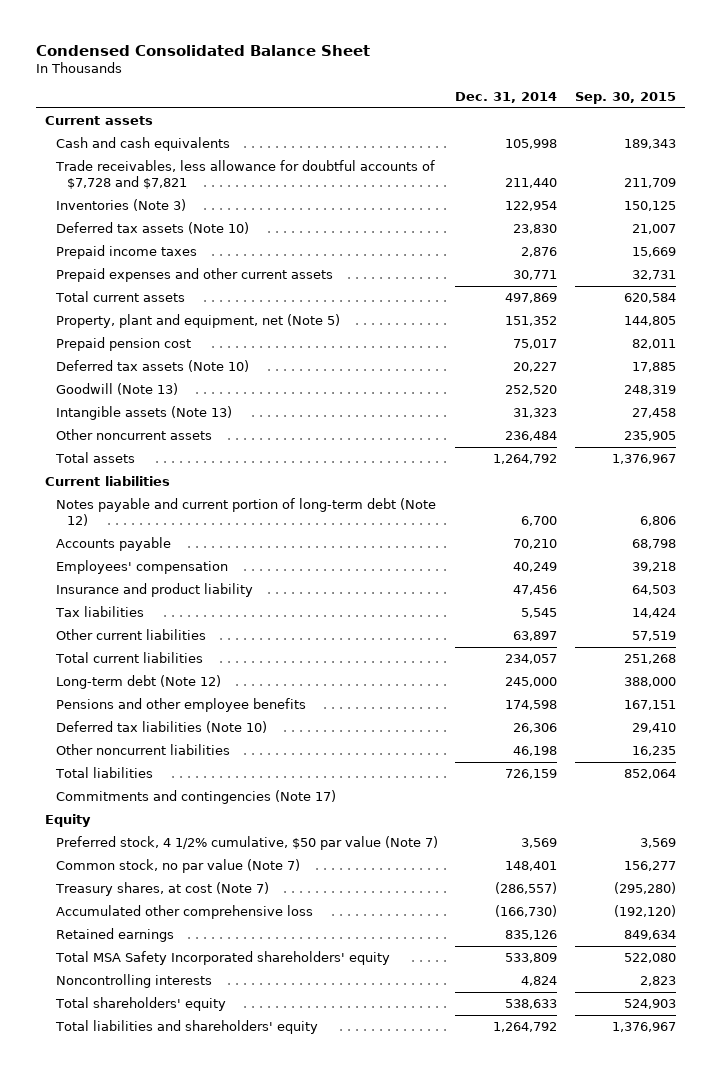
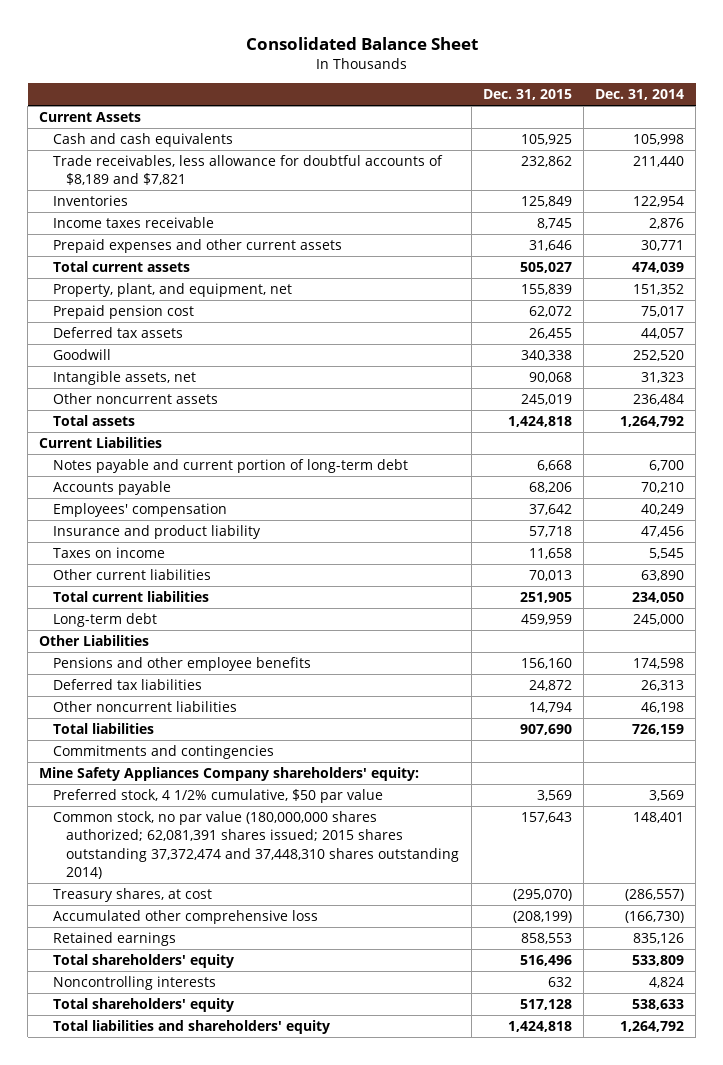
[36,44,371,56] Condensed Consolidated Balance Sheet -> [245,36,478,50] Consolidated Balance Sheet
[574,92,676,105] Sep. 30, 2015 -> none
none -> [482,89,572,101] Dec. 31, 2015
[44,116,153,126] Current assets -> [39,112,142,123] Current Assets
[55,222,249,235] Deferred tax assets (Note 10) -> none
[54,160,435,190] Trade receivables, less allowance for doubtful accounts of $7,728 and $7,821 -> [52,155,443,186] Trade receivables, less allowance for doubtful accounts of $8,189 and $7,821
[55,199,186,212] Inventories (Note 3) -> [52,195,128,207] Inventories
[55,245,197,260] Prepaid income taxes -> [52,217,214,229] Income taxes receivable
[505,293,558,304] 497,869 -> [631,262,684,274] 474,039
[55,314,340,329] Property, plant and equipment, net (Note 5) -> [52,283,292,298] Property, plant, and equipment, net
[55,360,249,373] Deferred tax assets (Note 10) -> [52,327,183,339] Deferred tax assets
[513,362,558,373] 20,227 -> [640,328,684,340] 44,057
[55,383,178,396] Goodwill (Note 13) -> [52,349,111,361] Goodwill
[55,406,232,421] Intangible assets (Note 13) -> [52,371,196,386] Intangible assets, net
[44,476,170,487] Current liabilities -> [39,437,163,449] Current Liabilities
[55,498,436,527] Notes payable and current portion of long-term debt (Note 12) -> [52,459,408,474] Notes payable and current portion of long-term debt
[54,606,144,618] Tax liabilities -> [52,547,165,559] Taxes on income
[513,631,558,642] 63,897 -> [640,570,684,582] 63,890
[505,654,558,665] 234,057 -> [631,592,684,604] 234,050
[55,675,221,690] Long-term debt (Note 12) -> [52,613,157,628] Long-term debt
none -> [39,635,150,647] Other Liabilities
[55,721,267,734] Deferred tax liabilities (Note 10) -> [52,679,202,691] Deferred tax liabilities
[513,723,558,734] 26,306 -> [640,680,684,692] 26,313
[55,790,336,805] Commitments and contingencies (Note 17) -> [52,745,274,760] Commitments and contingencies
[44,814,91,828] Equity -> [39,767,420,782] Mine Safety Appliances Company shareholders' equity:
[55,836,438,851] Preferred stock, 4 1/2% cumulative, $50 par value (Note 7) -> [52,789,383,804] Preferred stock, 4 1/2% cumulative, $50 par value
[55,859,300,874] Common stock, no par value (Note 7) -> [52,811,460,880] Common stock, no par value (180,000,000 shares authorized; 62,081,391 shares issued; 2015 shares outstanding 37,372,474 and 37,448,310 shares outstanding 2014)
[54,882,269,897] Treasury shares, at cost (Note 7) -> [52,888,212,903] Treasury shares, at cost
[54,951,390,966] Total MSA Safety Incorporated shareholders' equity -> [52,954,234,969] Total shareholders' equity

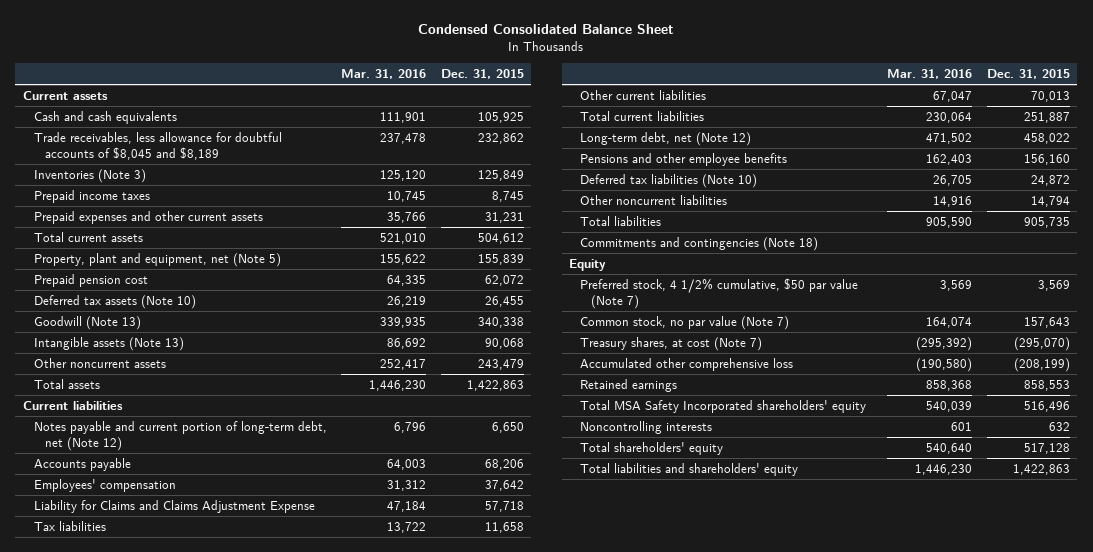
[245,36,478,50] Consolidated Balance Sheet -> [418,24,675,35] Condensed Consolidated Balance Sheet
[594,89,684,101] Dec. 31, 2014 -> none
none -> [341,68,427,79] Mar. 31, 2016
[39,112,142,123] Current Assets -> [22,90,108,100] Current assets
[52,155,443,186] Trade receivables, less allowance for doubtful accounts of $8,189 and $7,821 -> [33,131,282,160] Trade receivables, less allowance for doubtful accounts of $8,045 and $8,189
[52,195,128,207] Inventories -> [33,168,146,183] Inventories (Note 3)
[52,217,214,229] Income taxes receivable -> [33,189,150,203] Prepaid income taxes
[528,240,572,252] 31,646 -> [484,211,524,223] 31,231
[519,262,572,274] 505,027 -> [477,232,524,244] 504,612
[52,283,292,298] Property, plant, and equipment, net -> [33,252,281,267] Property, plant and equipment, net (Note 5)
[52,327,183,339] Deferred tax assets -> [33,294,196,309] Deferred tax assets (Note 10)
[52,349,111,361] Goodwill -> [33,315,141,330] Goodwill (Note 13)
[52,371,196,386] Intangible assets, net -> [33,336,184,351] Intangible assets (Note 13)
[520,394,572,406] 245,019 -> [477,358,524,370] 243,479
[507,416,572,428] 1,424,818 -> [466,379,524,391] 1,422,863
[39,437,163,449] Current Liabilities -> [22,400,123,410] Current liabilities
[52,459,408,474] Notes payable and current portion of long-term debt -> [33,420,327,451] Notes payable and current portion of long-term debt, net (Note 12)
[536,460,572,472] 6,668 -> [491,421,524,433] 6,650
[52,525,261,540] Insurance and product liability -> [33,499,315,513] Liability for Claims and Claims Adjustment Expense
[52,547,165,559] Taxes on income -> [33,520,106,531] Tax liabilities
[39,635,150,647] Other Liabilities -> none
[519,592,572,604] 251,905 -> [1024,111,1071,123] 251,887
[52,613,157,628] Long-term debt -> [579,131,751,146] Long-term debt, net (Note 12)
[520,614,572,626] 459,959 -> [1024,132,1071,144] 458,022
[52,679,202,691] Deferred tax liabilities -> [579,173,757,188] Deferred tax liabilities (Note 10)
[519,724,572,736] 907,690 -> [1024,216,1071,228] 905,735
[52,745,274,760] Commitments and contingencies -> [579,236,818,251] Commitments and contingencies (Note 18)
[39,767,420,782] Mine Safety Appliances Company shareholders' equity: -> [568,258,606,271] Equity
[52,789,383,804] Preferred stock, 4 1/2% cumulative, $50 par value -> [579,277,858,309] Preferred stock, 4 1/2% cumulative, $50 par value (Note 7)
[52,811,460,880] Common stock, no par value (180,000,000 shares authorized; 62,081,391 shares issued; 2015 shares outstanding 37,372,474 and 37,448,310 shares outstanding 2014) -> [579,315,789,330] Common stock, no par value (Note 7)
[52,888,212,903] Treasury shares, at cost -> [579,336,762,351] Treasury shares, at cost (Note 7)
[52,954,234,969] Total shareholders' equity -> [579,399,866,413] Total MSA Safety Incorporated shareholders' equity
[507,1021,572,1033] 1,424,818 -> [1013,463,1071,475] 1,422,863

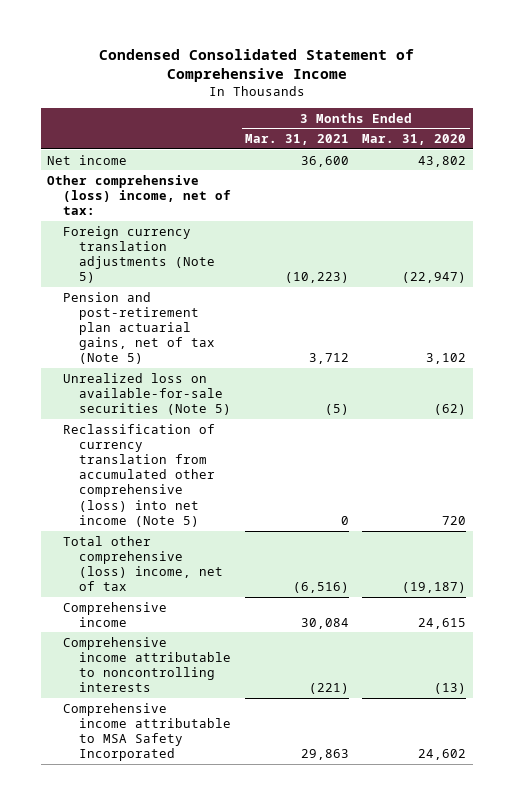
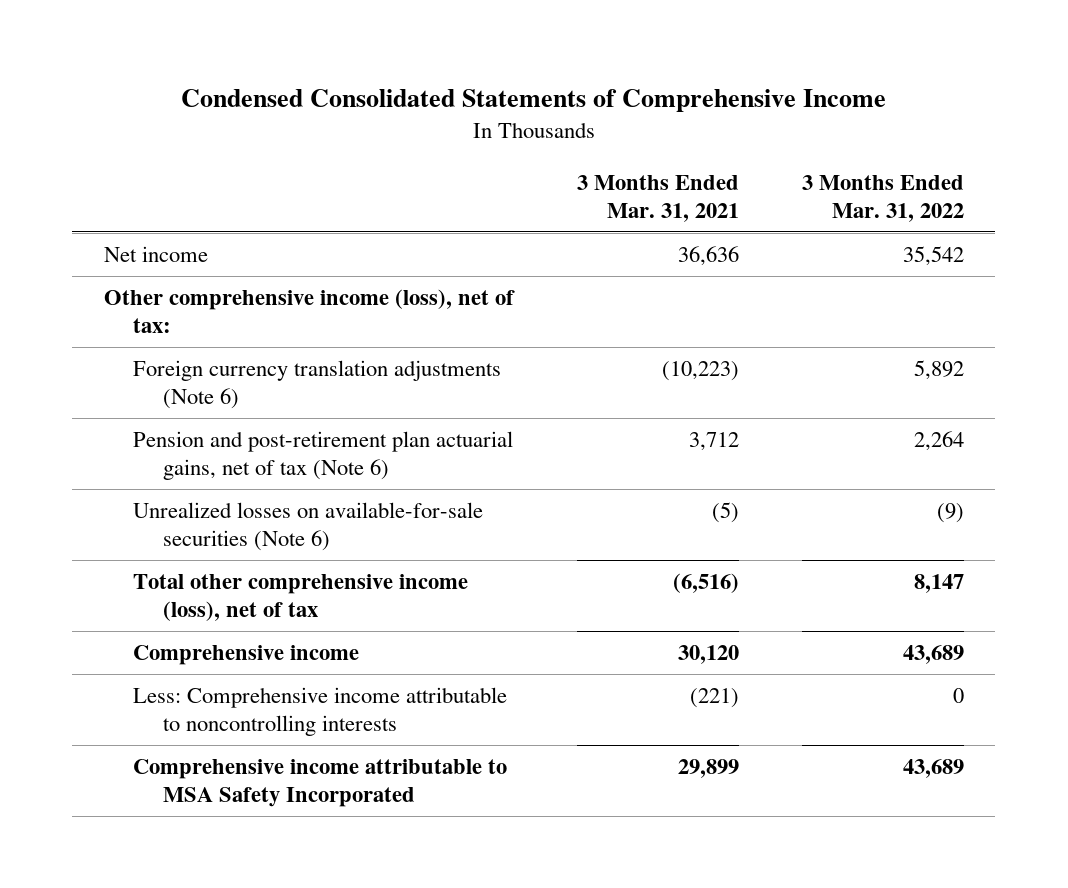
[98,48,414,83] Condensed Consolidated Statement of Comprehensive Income -> [180,89,886,113] Condensed Consolidated Statements of Comprehensive Income
[362,134,467,146] Mar. 31, 2020 -> none
none -> [801,174,964,222] 3 Months Ended Mar. 31, 2022
[63,423,216,527] Reclassification of currency translation from accumulated other comprehensive (loss) into net income (Note 5) -> none
[300,155,349,167] 36,600 -> [677,246,739,267] 36,636
[47,174,232,216] Other comprehensive (loss) income, net of tax: -> [103,289,515,334] Other comprehensive income (loss), net of tax:
[63,225,216,284] Foreign currency translation adjustments (Note 5) -> [133,360,502,410] Foreign currency translation adjustments (Note 6)
[63,291,216,365] Pension and post-retirement plan actuarial gains, net of tax (Note 5) -> [133,431,514,481] Pension and post-retirement plan actuarial gains, net of tax (Note 6)
[63,372,232,416] Unrealized loss on available-for-sale securities (Note 5) -> [133,502,484,552] Unrealized losses on available-for-sale securities (Note 6)
[63,535,224,592] Total other comprehensive (loss) income, net of tax -> [133,574,469,622] Total other comprehensive income (loss), net of tax
[300,617,349,629] 30,084 -> [677,645,739,665] 30,120
[63,636,232,693] Comprehensive income attributable to noncontrolling interests -> [133,687,508,737] Less: Comprehensive income attributable to noncontrolling interests
[300,749,349,761] 29,863 -> [677,759,739,779] 29,899

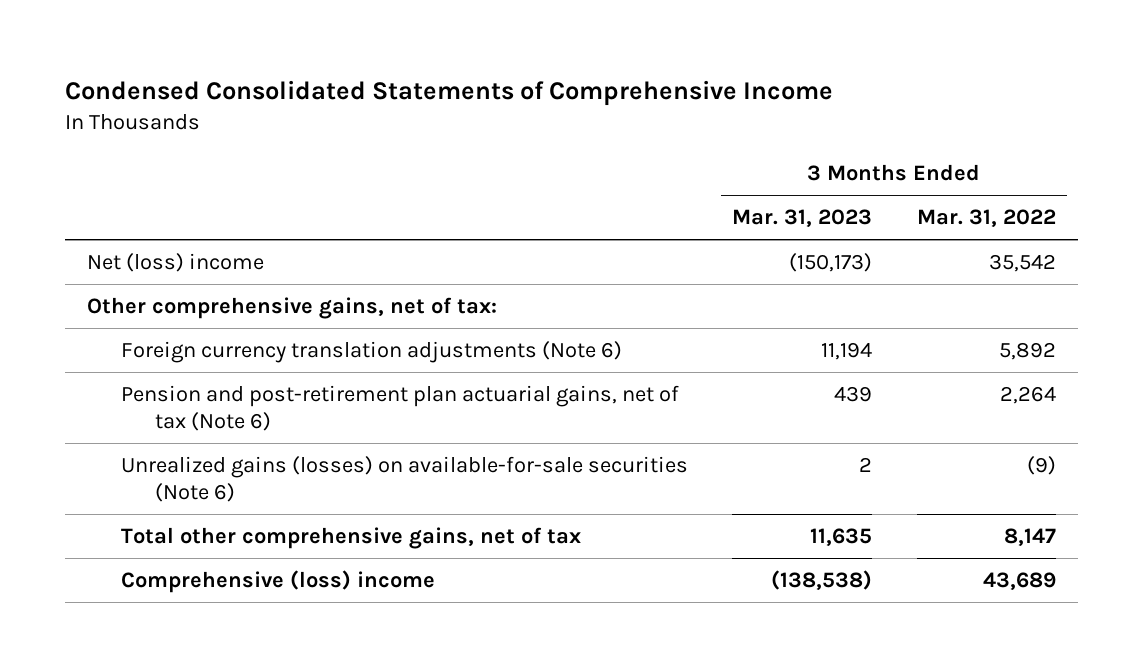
[576,174,739,222] 3 Months Ended Mar. 31, 2021 -> none
none -> [732,209,873,228] Mar. 31, 2023
[103,246,208,263] Net income -> [87,252,265,272] Net (loss) income
[103,289,515,334] Other comprehensive income (loss), net of tax: -> [87,296,498,319] Other comprehensive gains, net of tax:
[133,687,508,737] Less: Comprehensive income attributable to noncontrolling interests -> none
[133,759,508,808] Comprehensive income attributable to MSA Safety Incorporated -> none
[133,502,484,552] Unrealized losses on available-for-sale securities (Note 6) -> [120,455,688,503] Unrealized gains (losses) on available-for-sale securities (Note 6)
[133,574,469,622] Total other comprehensive income (loss), net of tax -> [120,526,581,549] Total other comprehensive gains, net of tax
[133,645,360,666] Comprehensive income -> [120,569,435,593] Comprehensive (loss) income

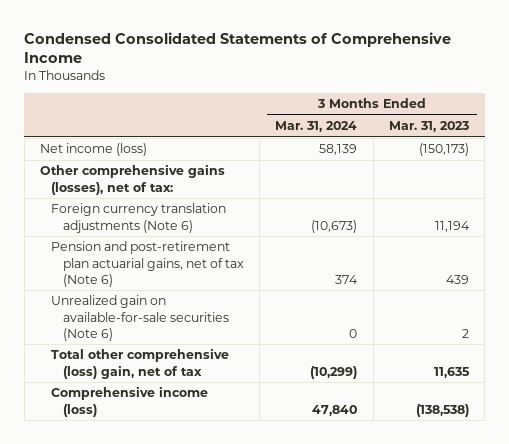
[916,209,1056,228] Mar. 31, 2022 -> none
none -> [275,120,358,132] Mar. 31, 2024
[87,252,265,272] Net (loss) income -> [40,143,148,157] Net income (loss)
[87,296,498,319] Other comprehensive gains, net of tax: -> [40,164,226,195] Other comprehensive gains (losses), net of tax:
[120,455,688,503] Unrealized gains (losses) on available-for-sale securities (Note 6) -> [51,295,229,341] Unrealized gain on available-for-sale securities (Note 6)
[120,526,581,549] Total other comprehensive gains, net of tax -> [51,348,230,379] Total other comprehensive (loss) gain, net of tax
[120,569,435,593] Comprehensive (loss) income -> [51,386,209,417] Comprehensive income (loss)

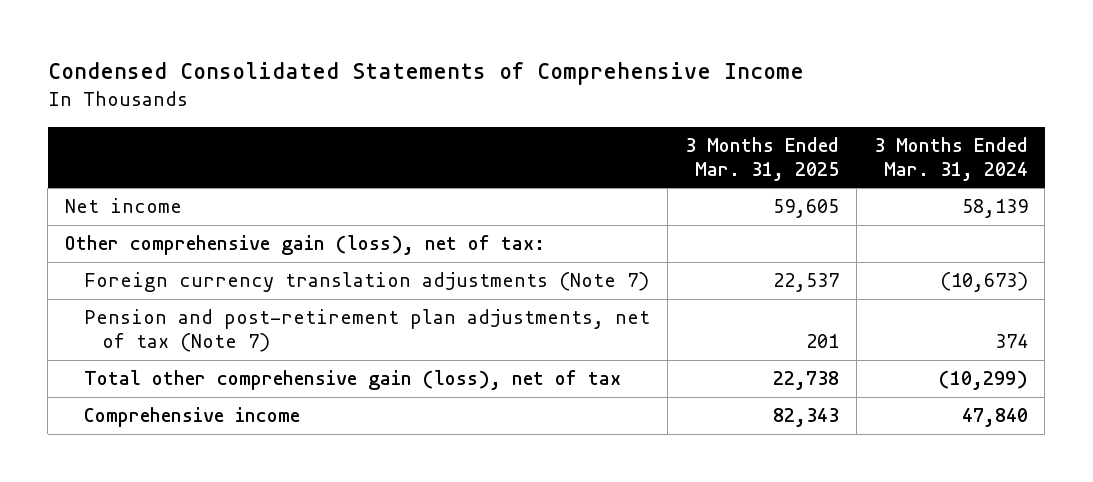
[388,120,469,132] Mar. 31, 2023 -> none
none -> [684,136,839,181] 3 Months Ended Mar. 31, 2025
[51,295,229,341] Unrealized gain on available-for-sale securities (Note 6) -> none
[40,143,148,157] Net income (loss) -> [65,198,183,214] Net income
[40,164,226,195] Other comprehensive gains (losses), net of tax: -> [65,235,546,256] Other comprehensive gain (loss), net of tax:
[51,203,227,233] Foreign currency translation adjustments (Note 6) -> [83,272,649,293] Foreign currency translation adjustments (Note 7)
[51,241,244,287] Pension and post-retirement plan actuarial gains, net of tax (Note 6) -> [83,309,650,353] Pension and post-retirement plan adjustments, net of tax (Note 7)
[51,348,230,379] Total other comprehensive (loss) gain, net of tax -> [83,370,621,391] Total other comprehensive gain (loss), net of tax
[51,386,209,417] Comprehensive income (loss) -> [83,407,300,428] Comprehensive income

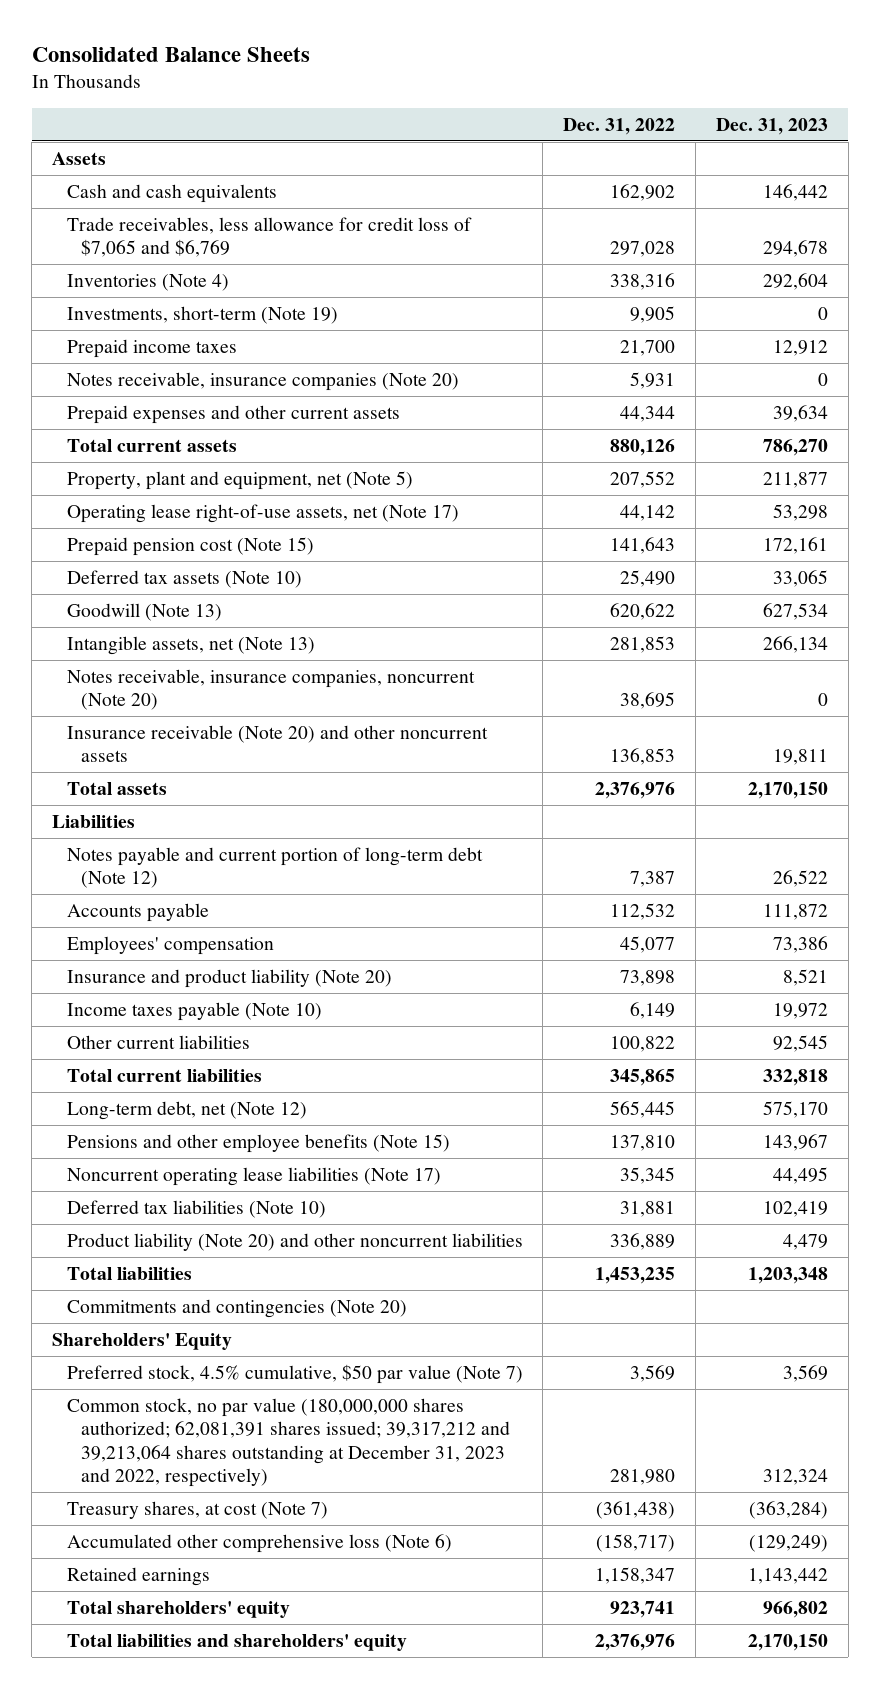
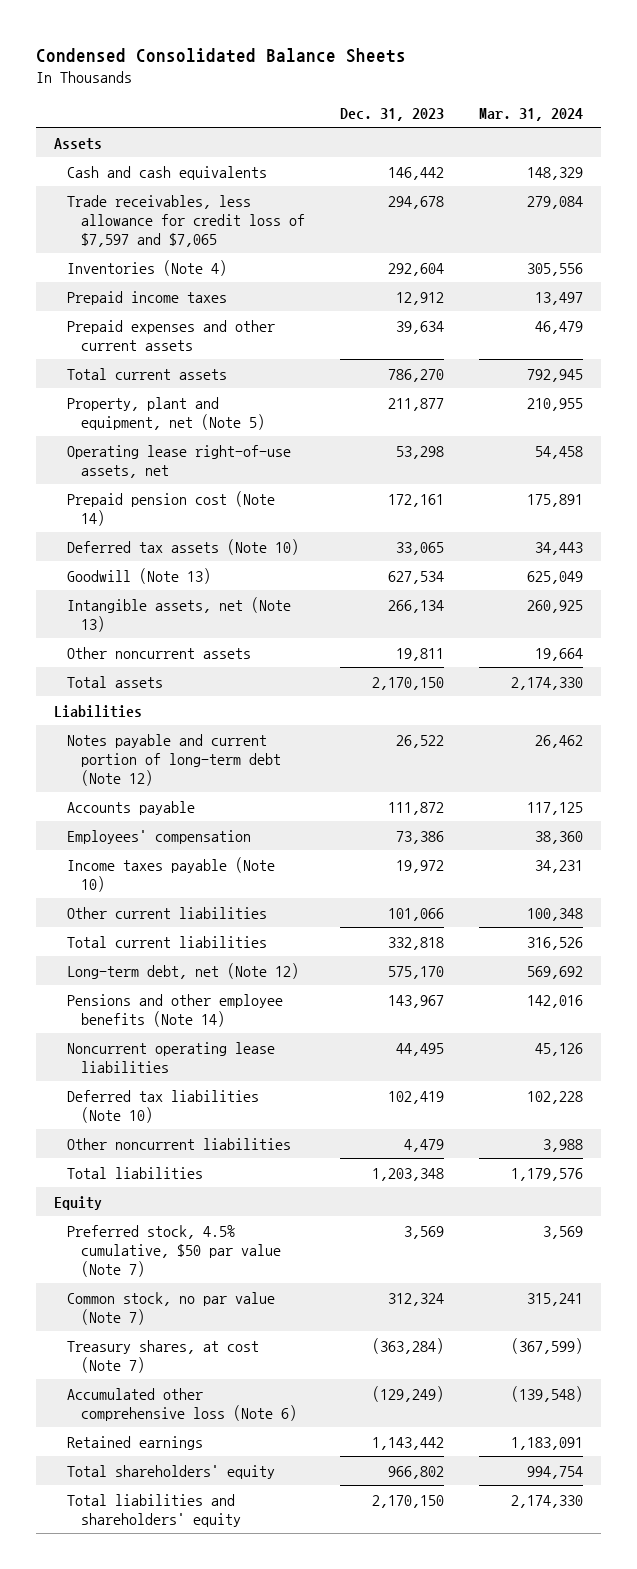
[31,46,310,62] Consolidated Balance Sheets -> [36,47,407,63] Condensed Consolidated Balance Sheets
[563,117,676,135] Dec. 31, 2022 -> none
none -> [479,107,584,121] Mar. 31, 2024
[66,216,472,258] Trade receivables, less allowance for credit loss of $7,065 and $6,769 -> [67,194,306,247] Trade receivables, less allowance for credit loss of $7,597 and $7,065
[66,305,338,324] Investments, short-term (Note 19) -> none
[66,371,459,391] Notes receivable, insurance companies (Note 20) -> none
[66,503,459,523] Operating lease right-of-use assets, net (Note 17) -> [67,444,292,478] Operating lease right-of-use assets, net
[66,536,314,556] Prepaid pension cost (Note 15) -> [67,490,276,526] Prepaid pension cost (Note 14)
[66,668,475,711] Notes receivable, insurance companies, noncurrent (Note 20) -> none
[66,724,488,763] Insurance receivable (Note 20) and other noncurrent assets -> [67,646,252,659] Other noncurrent assets
[66,968,392,988] Insurance and product liability (Note 20) -> none
[772,1034,828,1052] 92,545 -> [388,907,445,921] 101,066
[66,1133,450,1153] Pensions and other employee benefits (Note 15) -> [67,993,284,1027] Pensions and other employee benefits (Note 14)
[66,1166,441,1186] Noncurrent operating lease liabilities (Note 17) -> [67,1041,276,1073] Noncurrent operating lease liabilities
[66,1232,523,1251] Product liability (Note 20) and other noncurrent liabilities -> [67,1137,292,1150] Other noncurrent liabilities
[66,1298,407,1318] Commitments and contingencies (Note 20) -> none
[52,1332,233,1350] Shareholders' Equity -> [53,1195,102,1210] Equity
[66,1397,511,1487] Common stock, no par value (180,000,000 shares authorized; 62,081,391 shares issued; 39,317,212 and 39,213,064 shares outstanding at December 31, 2023 and 2022, respectively) -> [67,1291,276,1325] Common stock, no par value (Note 7)

